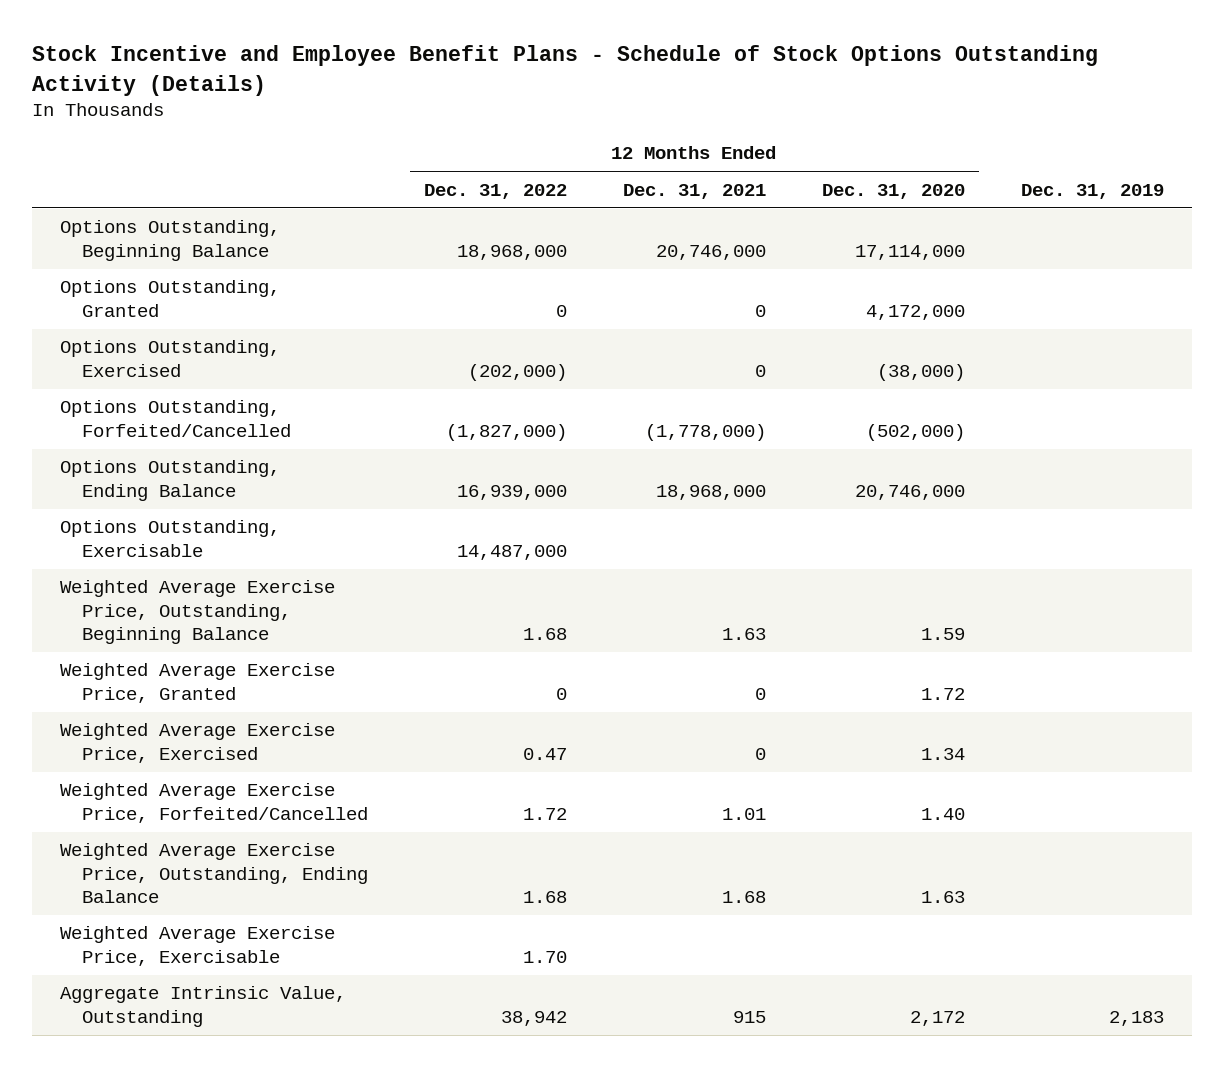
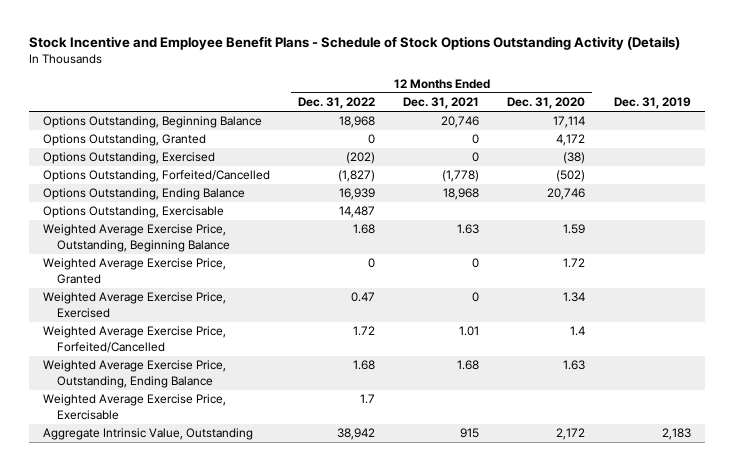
[456,244,567,260] 18,968,000 -> [338,116,375,129] 18,968
[655,244,766,260] 20,746,000 -> [441,116,480,129] 20,746
[854,244,965,260] 17,114,000 -> [553,116,586,129] 17,114
[865,304,965,320] 4,172,000 -> [556,134,586,147] 4,172
[467,363,567,381] (202,000) -> [345,152,375,165] (202)
[876,363,965,381] (38,000) -> [563,152,586,165] (38)
[445,423,567,441] (1,827,000) -> [337,170,375,183] (1,827)
[644,423,766,441] (1,778,000) -> [442,170,480,183] (1,778)
[865,423,965,441] (502,000) -> [556,170,586,183] (502)
[456,484,567,500] 16,939,000 -> [338,188,375,201] 16,939
[655,484,766,500] 18,968,000 -> [443,188,480,201] 18,968
[854,484,965,500] 20,746,000 -> [547,188,586,201] 20,746
[456,544,567,560] 14,487,000 -> [338,206,375,219] 14,487
[920,807,965,820] 1.40 -> [570,326,586,337] 1.4
[522,950,567,963] 1.70 -> [359,394,375,405] 1.7

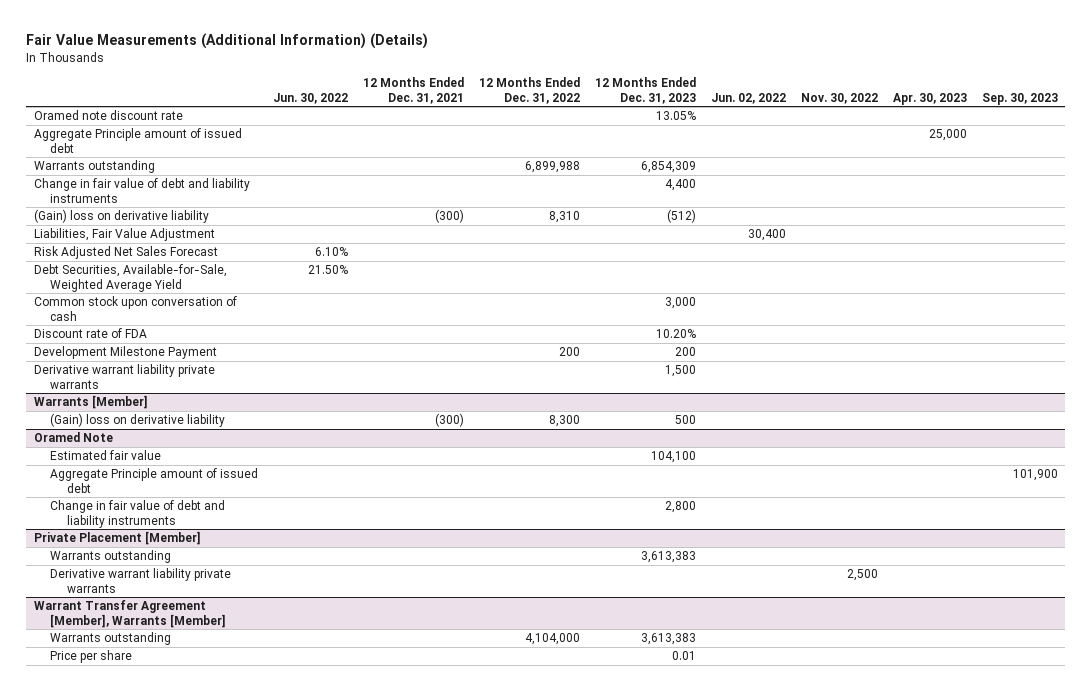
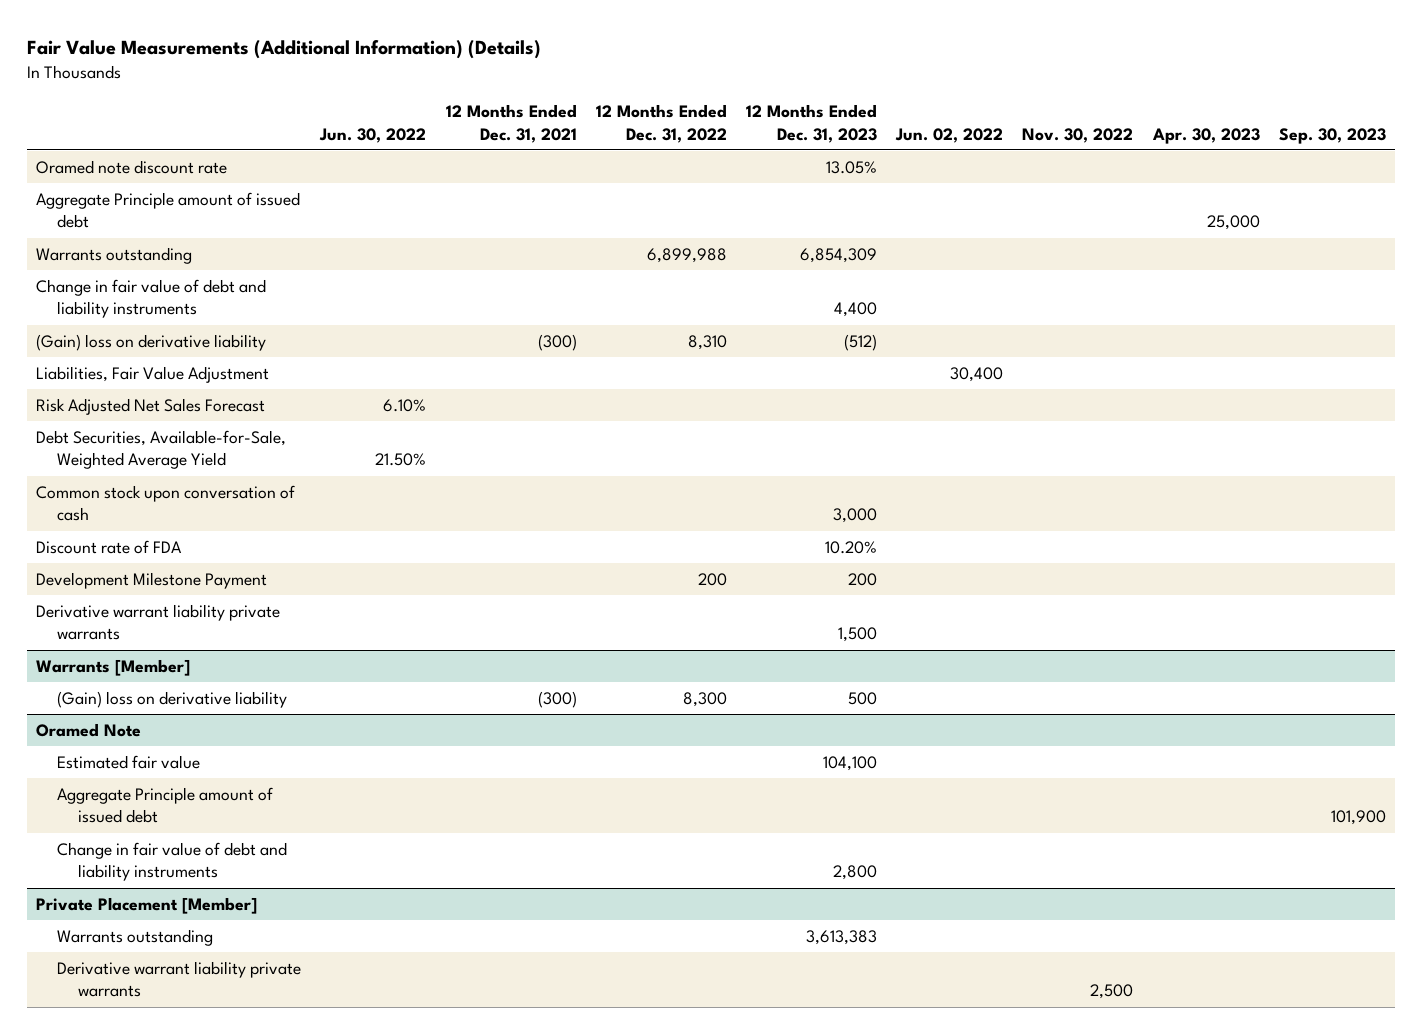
[33,600,227,628] Warrant Transfer Agreement [Member], Warrants [Member] -> none
[50,632,172,646] Warrants outstanding -> none
[50,650,133,664] Price per share -> none

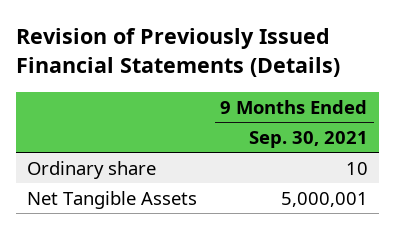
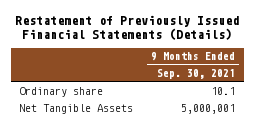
[15,28,340,78] Revision of Previously Issued Financial Statements (Details) -> [15,14,240,40] Restatement of Previously Issued Financial Statements (Details)
[345,161,368,175] 10 -> [210,86,235,95] 10.1

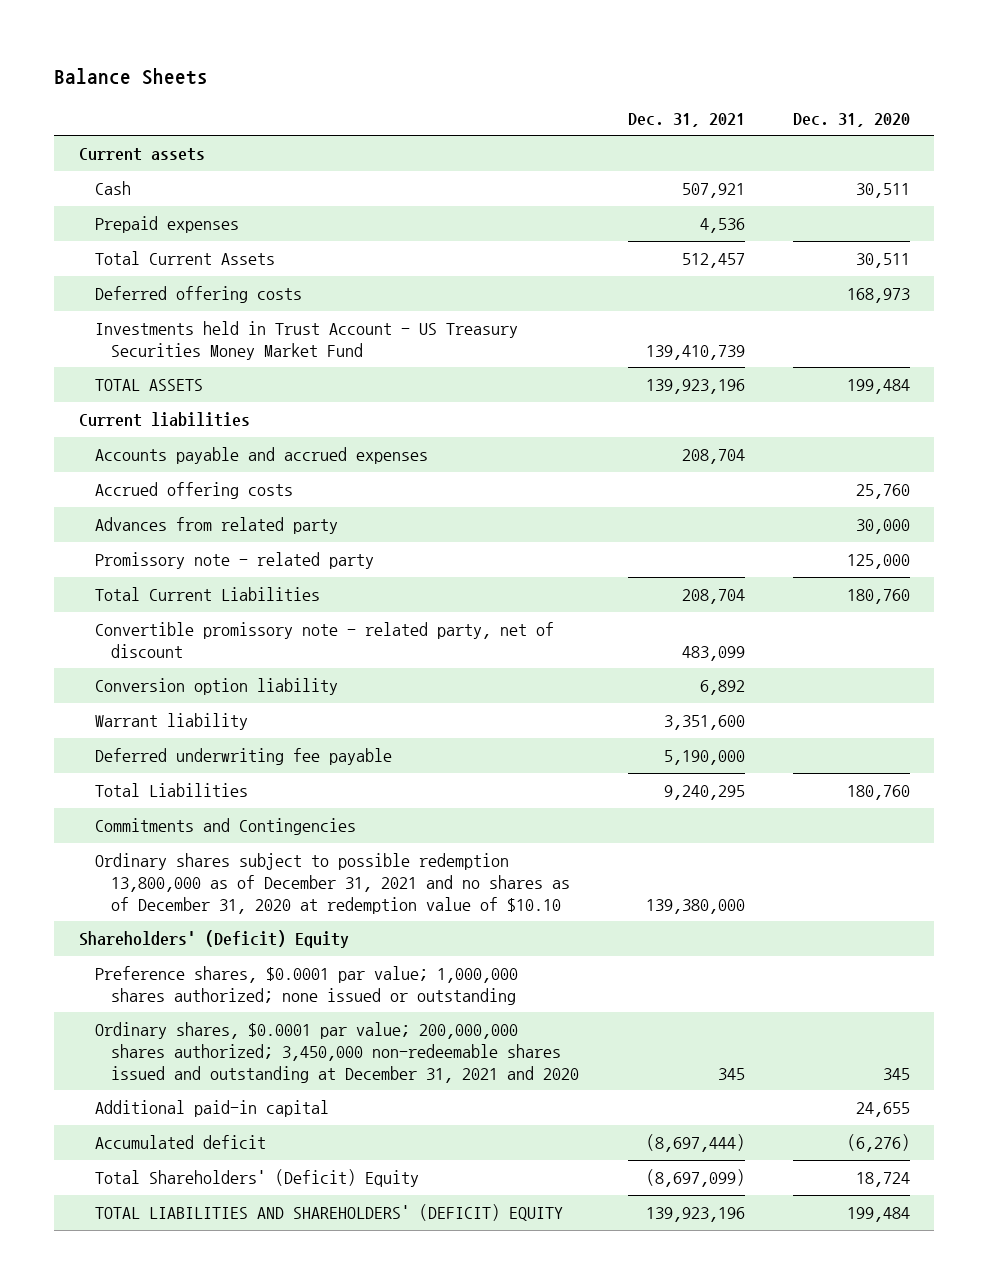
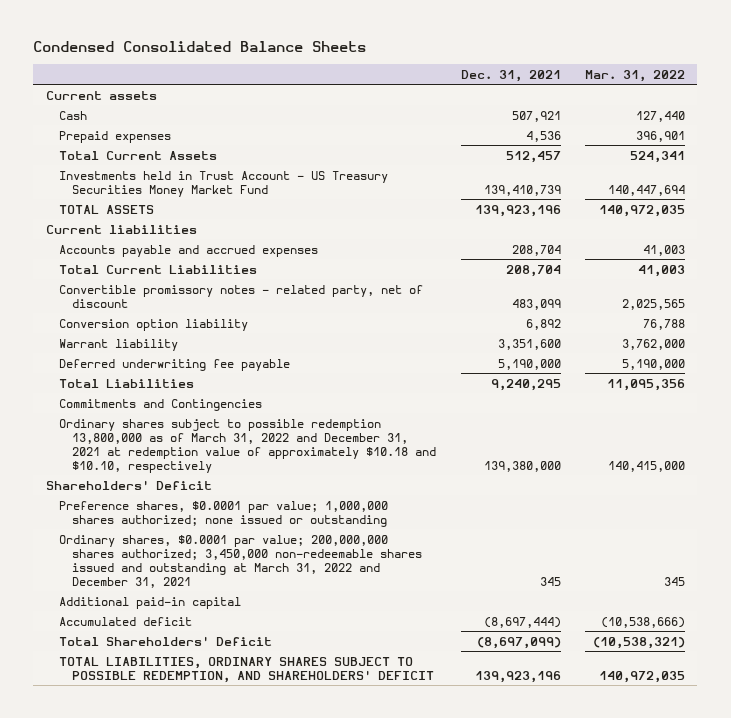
[54,67,209,85] Balance Sheets -> [33,41,367,53] Condensed Consolidated Balance Sheets
[793,112,911,127] Dec. 31, 2020 -> none
none -> [585,69,686,82] Mar. 31, 2022
[94,286,302,304] Deferred offering costs -> none
[94,482,293,500] Accrued offering costs -> none
[94,517,338,535] Advances from related party -> none
[94,552,374,570] Promissory note - related party -> none
[94,622,554,659] Convertible promissory note - related party, net of discount -> [59,284,424,308] Convertible promissory notes - related party, net of discount
[94,853,570,914] Ordinary shares subject to possible redemption 13,800,000 as of December 31, 2021 and no shares as of December 31, 2020 at redemption value of $10.10 -> [59,418,437,473] Ordinary shares subject to possible redemption 13,800,000 as of March 31, 2022 and December 31, 2021 at redemption value of approximately $10.18 and $10.10, respectively
[78,930,349,949] Shareholders' (Deficit) Equity -> [45,479,212,490] Shareholders' Deficit
[94,1022,579,1083] Ordinary shares, $0.0001 par value; 200,000,000 shares authorized; 3,450,000 non-redeemable shares issued and outstanding at December 31, 2021 and 2020 -> [59,534,423,588] Ordinary shares, $0.0001 par value; 200,000,000 shares authorized; 3,450,000 non-redeemable shares issued and outstanding at March 31, 2022 and December 31, 2021
[94,1169,419,1188] Total Shareholders' (Deficit) Equity -> [59,635,273,646] Total Shareholders' Deficit
[94,1204,563,1222] TOTAL LIABILITIES AND SHAREHOLDERS' (DEFICIT) EQUITY -> [59,656,435,683] TOTAL LIABILITIES, ORDINARY SHARES SUBJECT TO POSSIBLE REDEMPTION, AND SHAREHOLDERS' DEFICIT

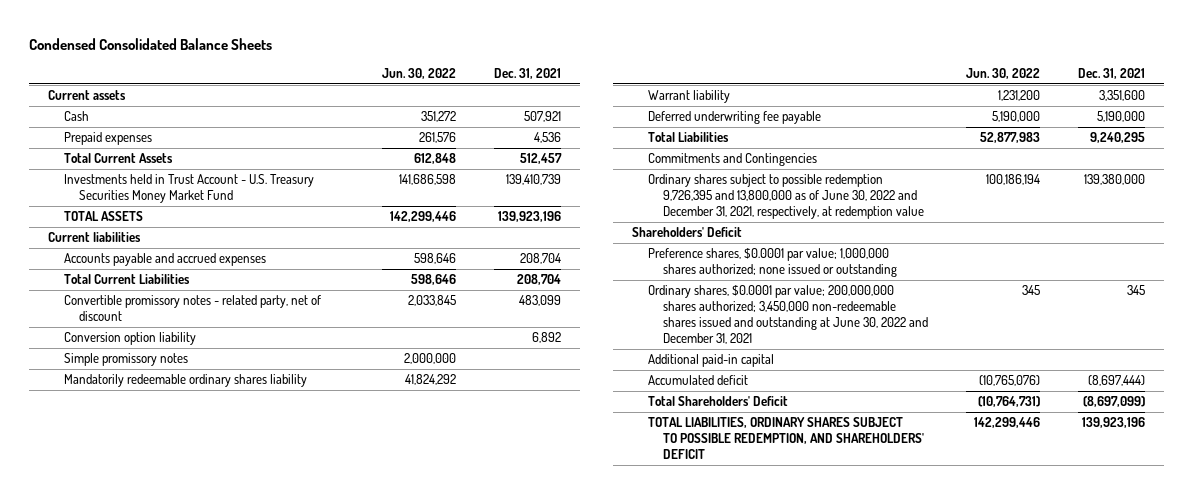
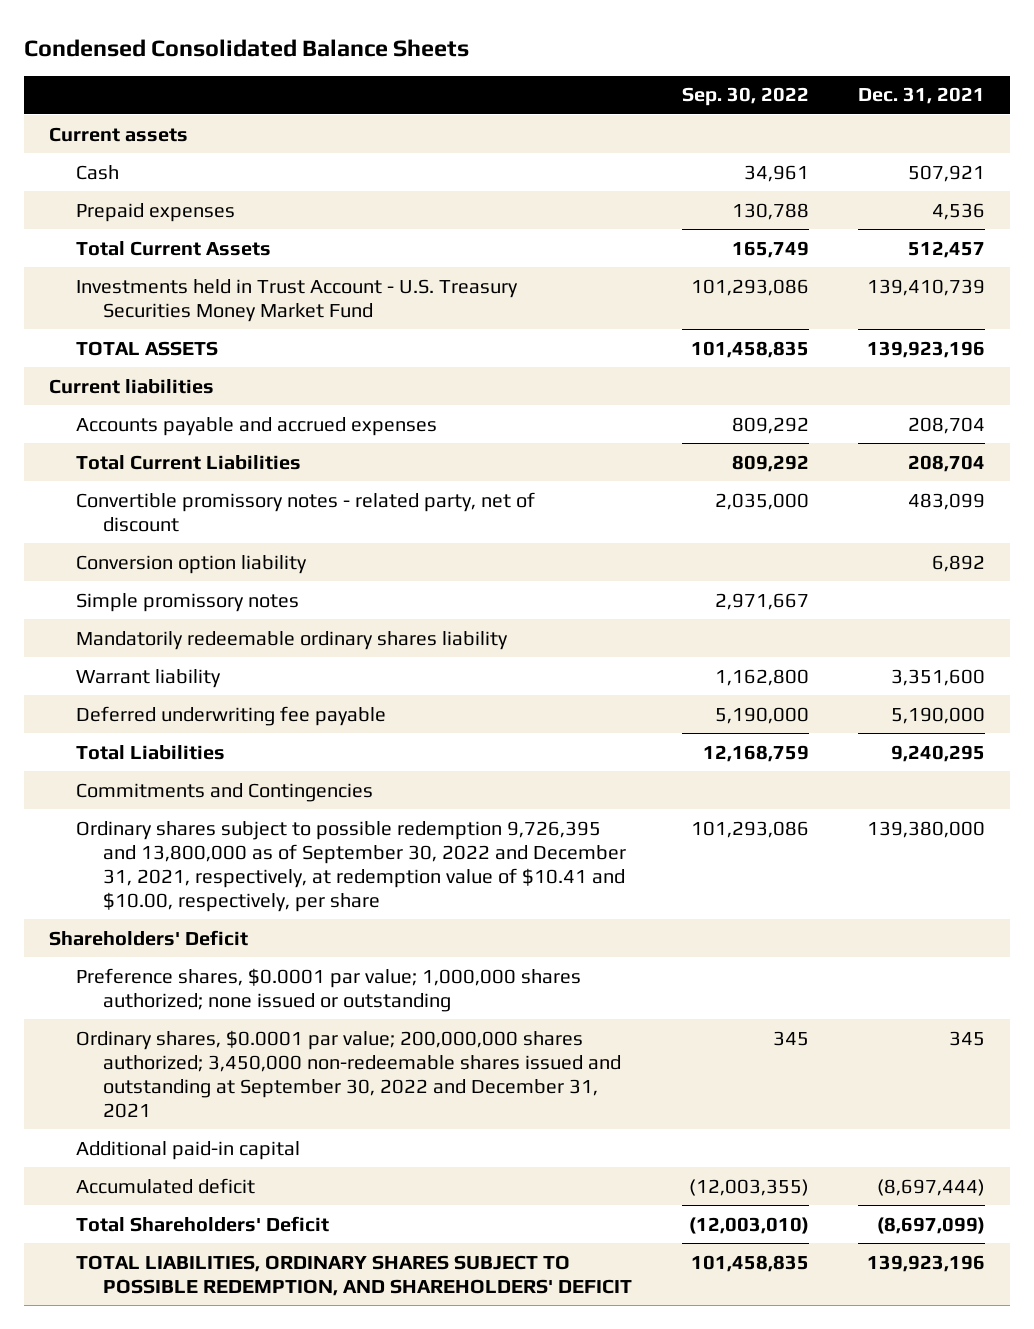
[382,68,457,80] Jun. 30, 2022 -> none
none -> [681,87,809,107] Sep. 30, 2022
[647,174,925,220] Ordinary shares subject to possible redemption 9,726,395 and 13,800,000 as of June 30, 2022 and December 31, 2021, respectively, at redemption value -> [76,820,627,912] Ordinary shares subject to possible redemption 9,726,395 and 13,800,000 as of September 30, 2022 and December 31, 2021, respectively, at redemption value of $10.41 and $10.00, respectively, per share
[647,285,929,345] Ordinary shares, $0.0001 par value; 200,000,000 shares authorized; 3,450,000 non-redeemable shares issued and outstanding at June 30, 2022 and December 31, 2021 -> [76,1029,622,1118] Ordinary shares, $0.0001 par value; 200,000,000 shares authorized; 3,450,000 non-redeemable shares issued and outstanding at September 30, 2022 and December 31, 2021

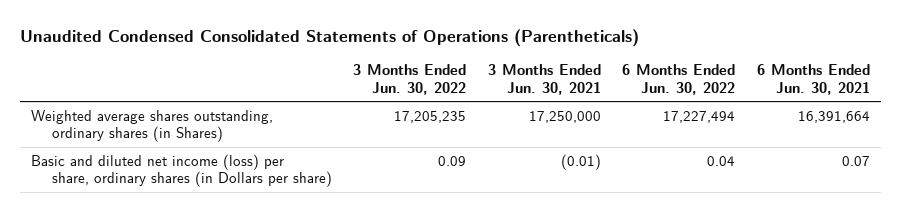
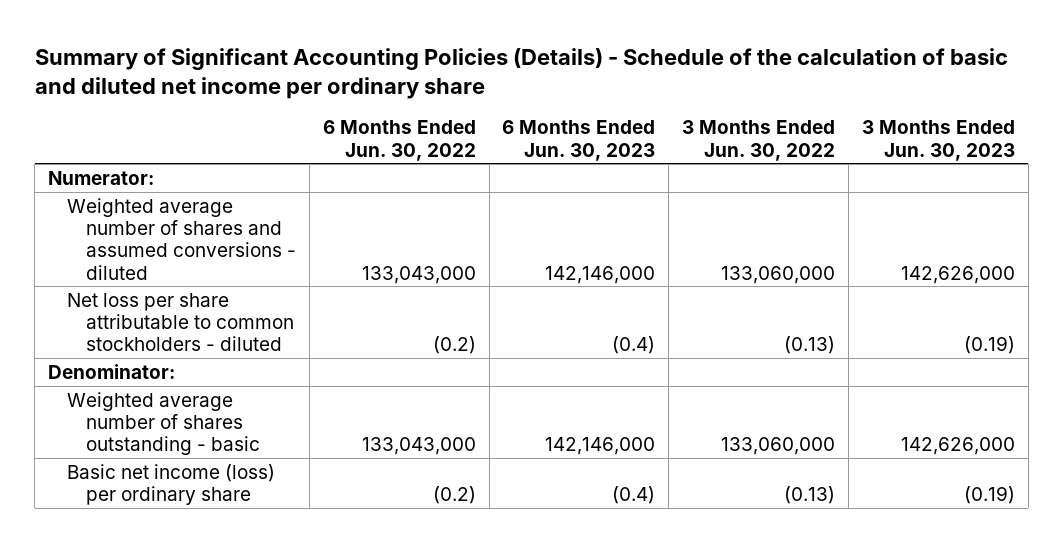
[19,29,639,48] Unaudited Condensed Consolidated Statements of Operations (Parentheticals) -> [34,47,1008,100] Summary of Significant Accounting Policies (Details) - Schedule of the calculation of basic and diluted net income per ordinary share
[487,63,601,95] 3 Months Ended Jun. 30, 2021 -> none
[757,63,871,95] 6 Months Ended Jun. 30, 2021 -> none
none -> [502,120,656,161] 6 Months Ended Jun. 30, 2023
none -> [861,120,1015,161] 3 Months Ended Jun. 30, 2023
none -> [48,170,155,185] Numerator:
[30,109,273,143] Weighted average shares outstanding, ordinary shares (in Shares) -> [67,197,296,280] Weighted average number of shares and assumed conversions - diluted
[394,110,467,123] 17,205,235 -> [721,265,836,284] 133,060,000
[663,110,736,123] 17,227,494 -> [361,265,476,284] 133,043,000
[30,153,332,188] Basic and diluted net income (loss) per share, ordinary shares (in Dollars per share) -> [67,292,294,352] Net loss per share attributable to common stockholders - diluted
[438,155,467,166] 0.09 -> [784,336,836,355] (0.13)
[707,155,736,166] 0.04 -> [432,336,476,355] (0.2)
none -> [48,363,176,379] Denominator:
none -> [67,391,260,456] Weighted average number of shares outstanding - basic
none -> [67,463,276,506] Basic net income (loss) per ordinary share

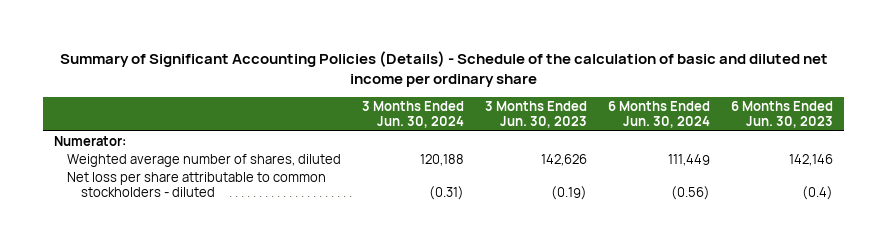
[322,120,476,161] 6 Months Ended Jun. 30, 2022 -> none
[682,120,836,161] 3 Months Ended Jun. 30, 2022 -> none
none -> [362,100,465,129] 3 Months Ended Jun. 30, 2024
none -> [608,100,711,129] 6 Months Ended Jun. 30, 2024
[67,197,296,280] Weighted average number of shares and assumed conversions - diluted -> [67,154,342,168] Weighted average number of shares, diluted
[545,265,656,284] 142,146,000 -> [789,154,834,167] 142,146
[900,265,1015,284] 142,626,000 -> [541,154,588,167] 142,626
[48,363,176,379] Denominator: -> none
[67,391,260,456] Weighted average number of shares outstanding - basic -> none
[67,463,276,506] Basic net income (loss) per ordinary share -> none

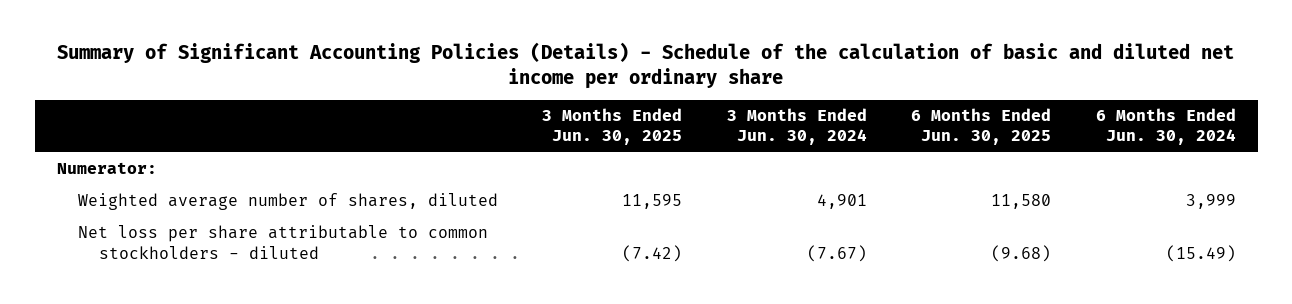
[485,100,588,129] 3 Months Ended Jun. 30, 2023 -> none
[731,100,834,129] 6 Months Ended Jun. 30, 2023 -> none
none -> [542,108,683,146] 3 Months Ended Jun. 30, 2025
none -> [911,108,1052,146] 6 Months Ended Jun. 30, 2025
[420,154,465,167] 120,188 -> [816,194,867,210] 4,901
[668,154,711,167] 111,449 -> [1185,194,1236,210] 3,999
[429,186,465,201] (0.31) -> [806,244,867,262] (7.67)
[671,186,711,201] (0.56) -> [1165,244,1236,262] (15.49)

